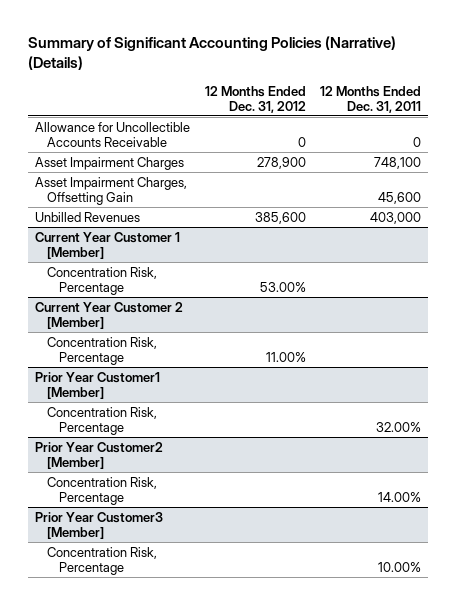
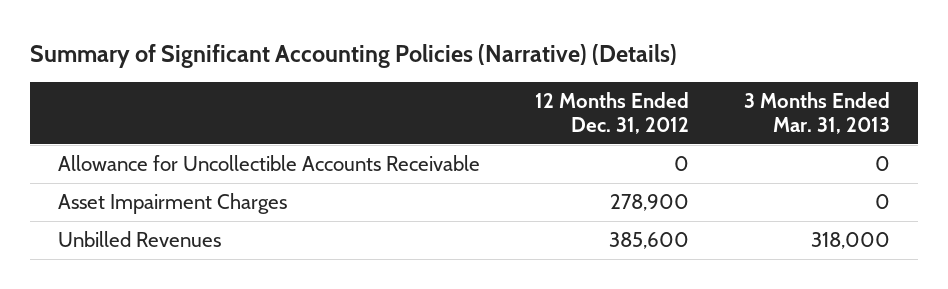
[320,85,422,113] 12 Months Ended Dec. 31, 2011 -> none
none -> [744,92,891,134] 3 Months Ended Mar. 31, 2013
[35,176,188,205] Asset Impairment Charges, Offsetting Gain -> none
[35,231,181,259] Current Year Customer 1 [Member] -> none
[46,266,157,295] Concentration Risk, Percentage -> none
[35,301,184,329] Current Year Customer 2 [Member] -> none
[46,336,157,365] Concentration Risk, Percentage -> none
[35,371,161,399] Prior Year Customer1 [Member] -> none
[46,406,157,435] Concentration Risk, Percentage -> none
[35,441,164,469] Prior Year Customer2 [Member] -> none
[46,476,157,505] Concentration Risk, Percentage -> none
[35,511,164,539] Prior Year Customer3 [Member] -> none
[46,546,157,575] Concentration Risk, Percentage -> none

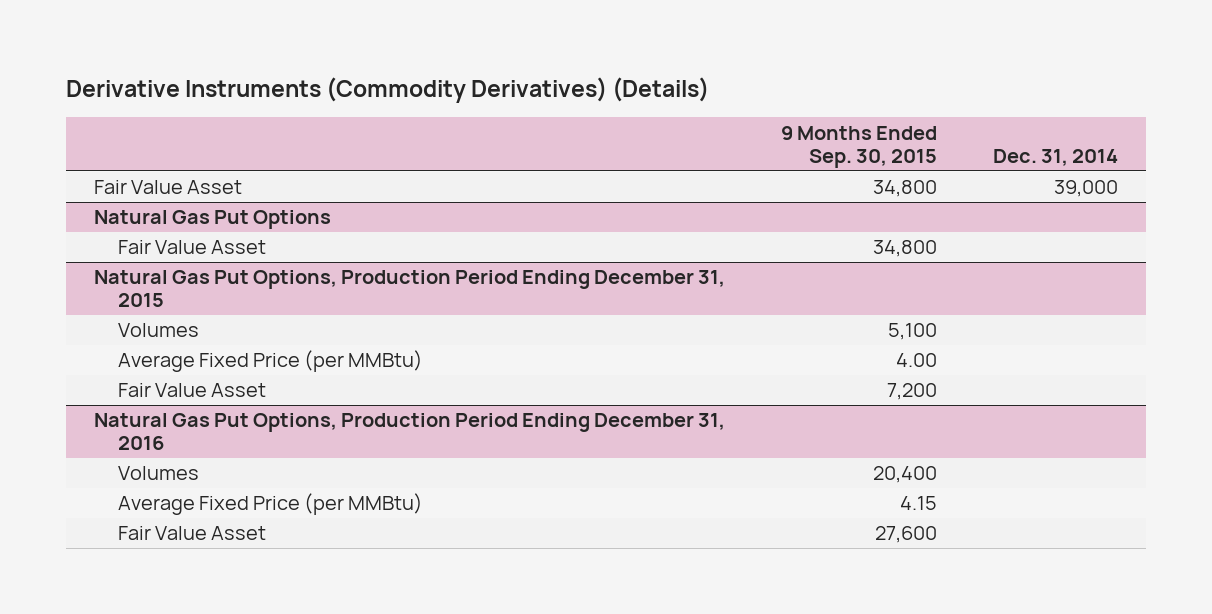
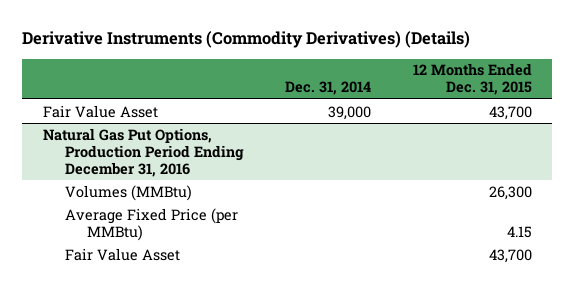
[781,125,938,168] 9 Months Ended Sep. 30, 2015 -> none
none -> [412,63,532,96] 12 Months Ended Dec. 31, 2015
[94,210,332,230] Natural Gas Put Options -> none
[118,240,267,255] Fair Value Asset -> none
[94,270,726,308] Natural Gas Put Options, Production Period Ending December 31, 2015 -> none
[118,323,200,338] Volumes -> none
[118,350,424,373] Average Fixed Price (per MMBtu) -> none
[118,383,267,398] Fair Value Asset -> none
[118,466,200,481] Volumes -> [65,184,193,201] Volumes (MMBtu)

